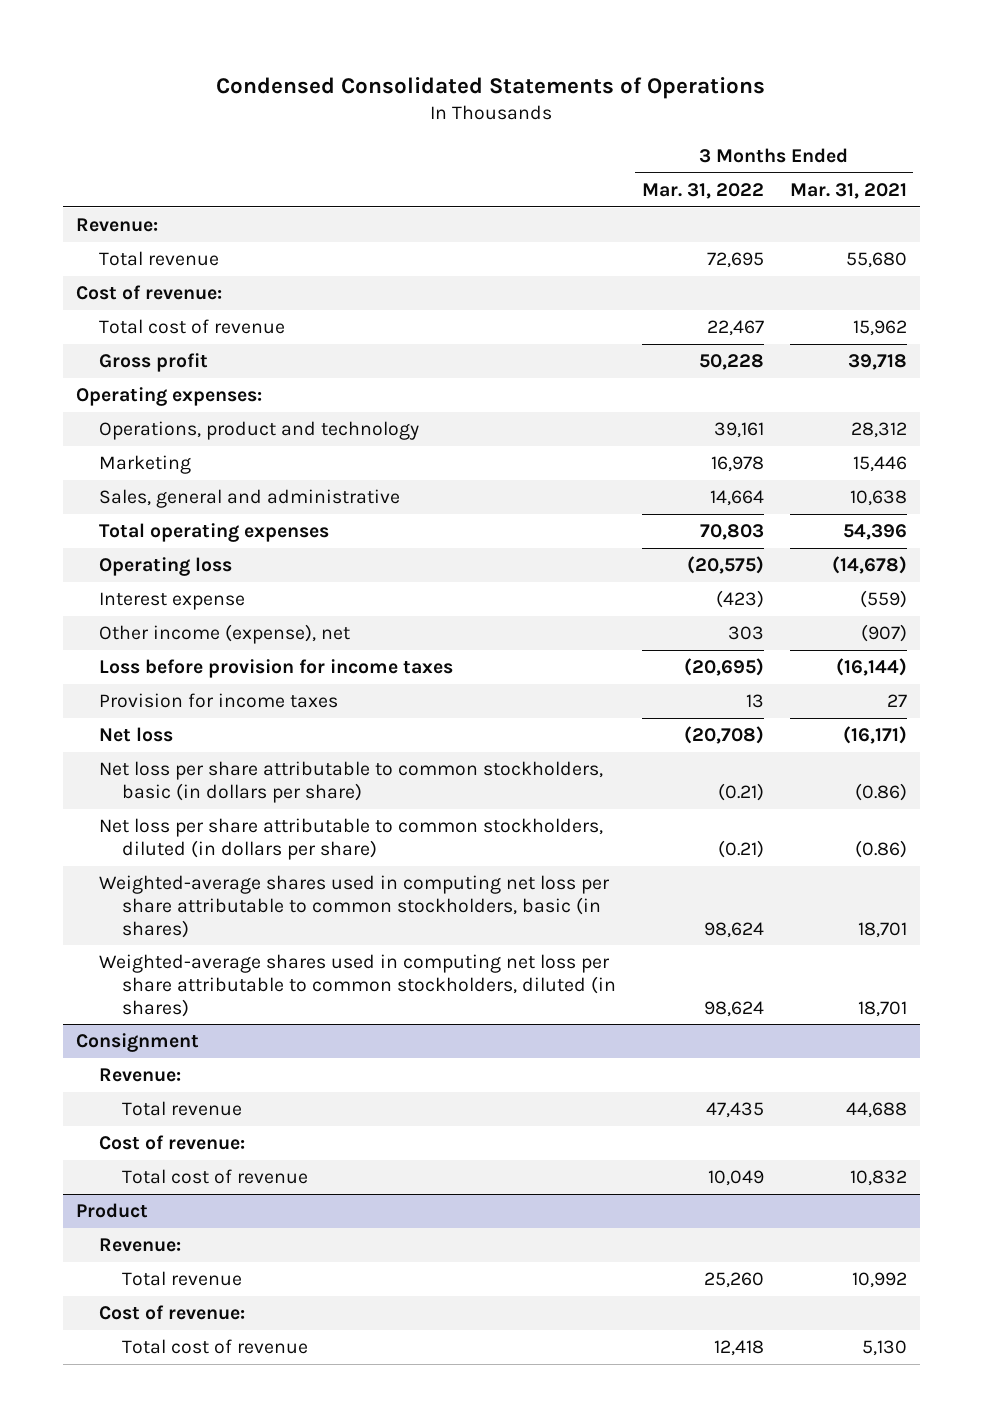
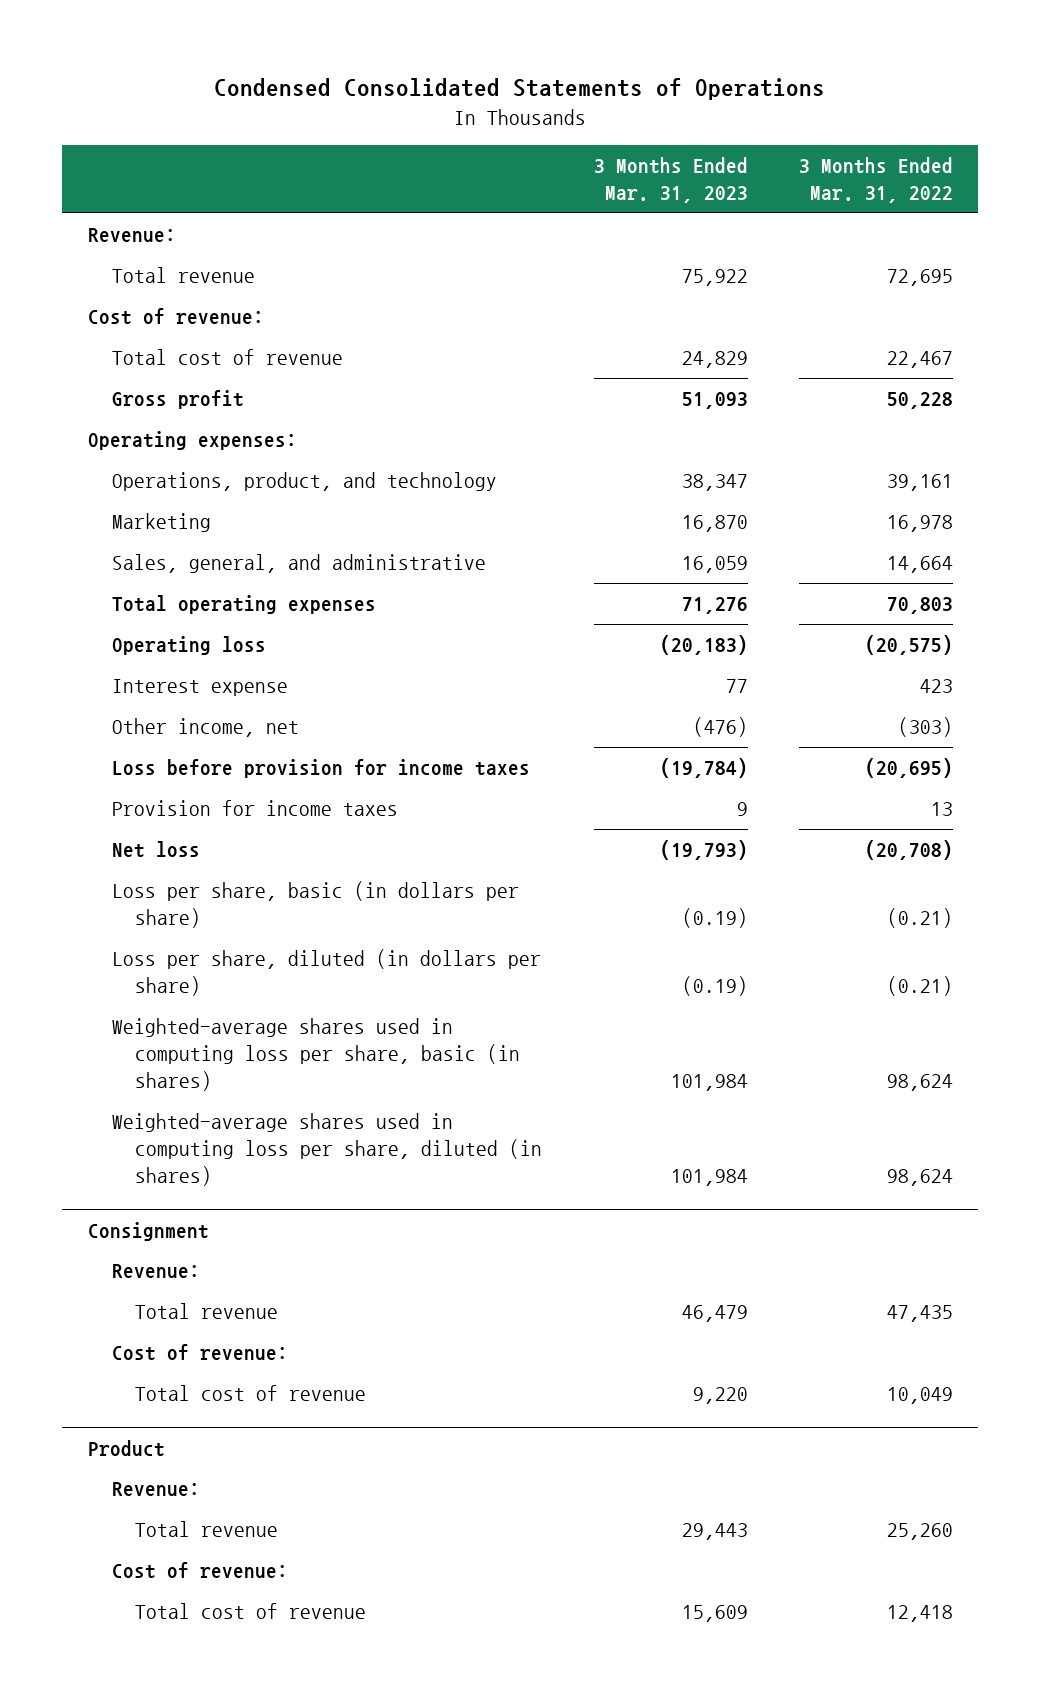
[789,182,907,199] Mar. 31, 2021 -> none
none -> [593,157,748,204] 3 Months Ended Mar. 31, 2023
[98,421,419,441] Operations, product and technology -> [111,472,497,492] Operations, product, and technology
[98,489,400,509] Sales, general and administrative -> [111,554,486,574] Sales, general, and administrative
[715,590,764,609] (423) -> [919,679,953,694] 423
[98,624,350,645] Other income (expense), net -> [111,718,299,738] Other income, net
[727,626,764,641] 303 -> [897,717,953,738] (303)
[98,761,603,803] Net loss per share attributable to common stockholders, basic (in dollars per share) -> [111,881,519,929] Loss per share, basic (in dollars per share)
[98,818,603,860] Net loss per share attributable to common stockholders, diluted (in dollars per share) -> [111,949,541,997] Loss per share, diluted (in dollars per share)
[98,875,610,938] Weighted-average shares used in computing net loss per share attributable to common stockholders, basic (in shares) -> [111,1018,521,1091] Weighted-average shares used in computing loss per share, basic (in shares)
[98,954,617,1017] Weighted-average shares used in computing net loss per share attributable to common stockholders, diluted (in shares) -> [111,1113,543,1186] Weighted-average shares used in computing loss per share, diluted (in shares)

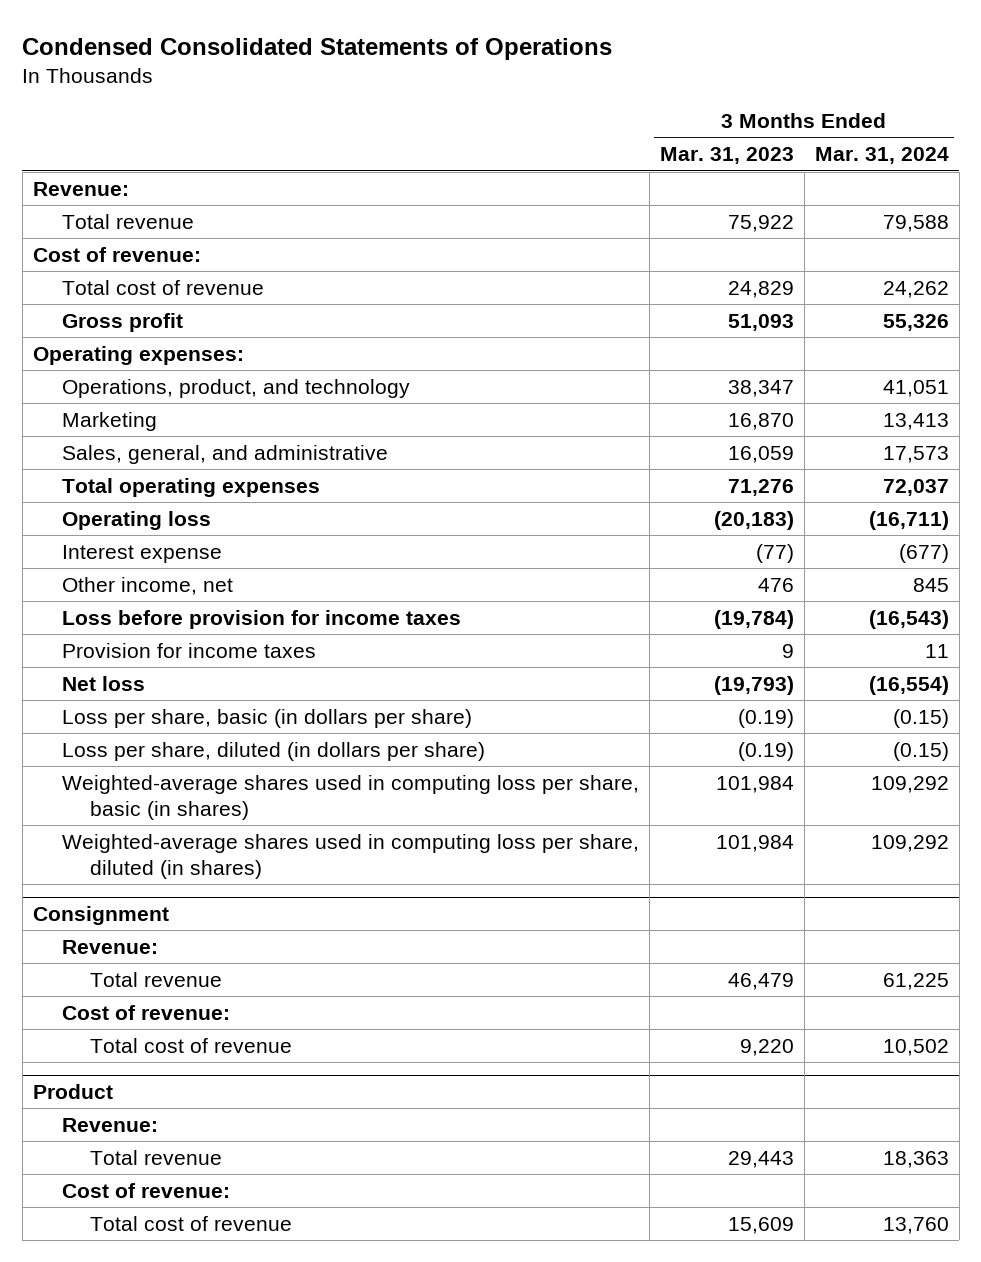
[798,157,953,204] 3 Months Ended Mar. 31, 2022 -> none
none -> [814,147,949,165] Mar. 31, 2024
[725,679,748,694] 77 -> [755,543,794,563] (77)
[692,717,748,738] (476) -> [757,577,794,592] 476

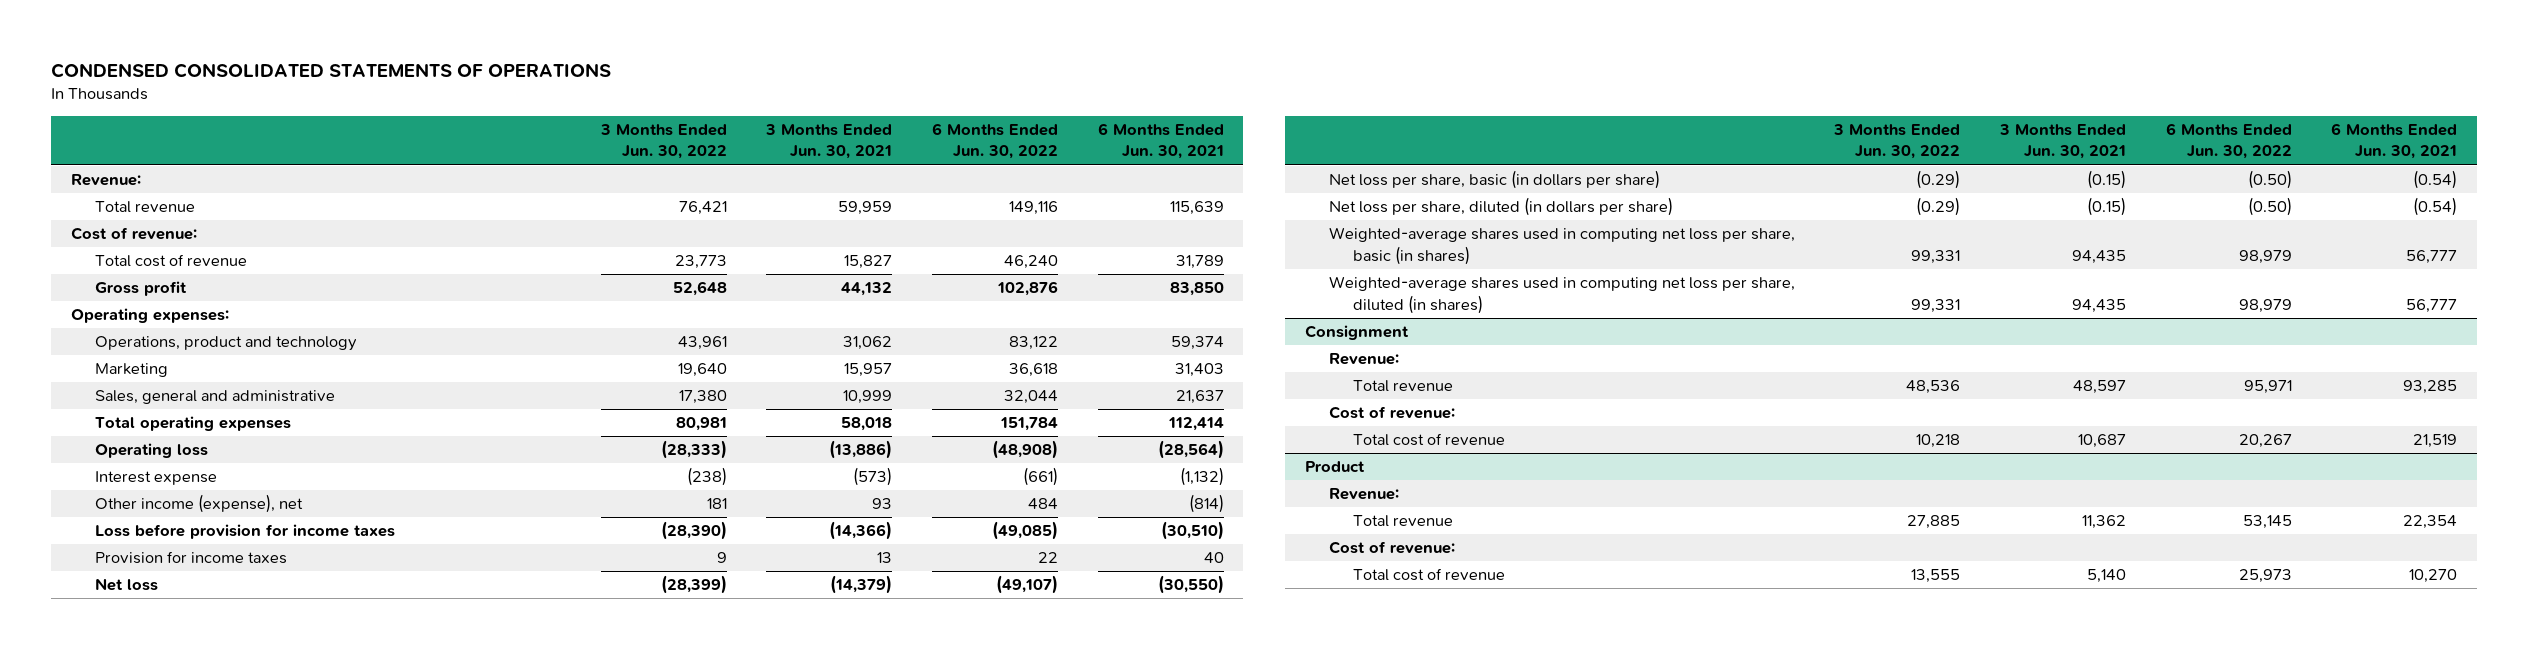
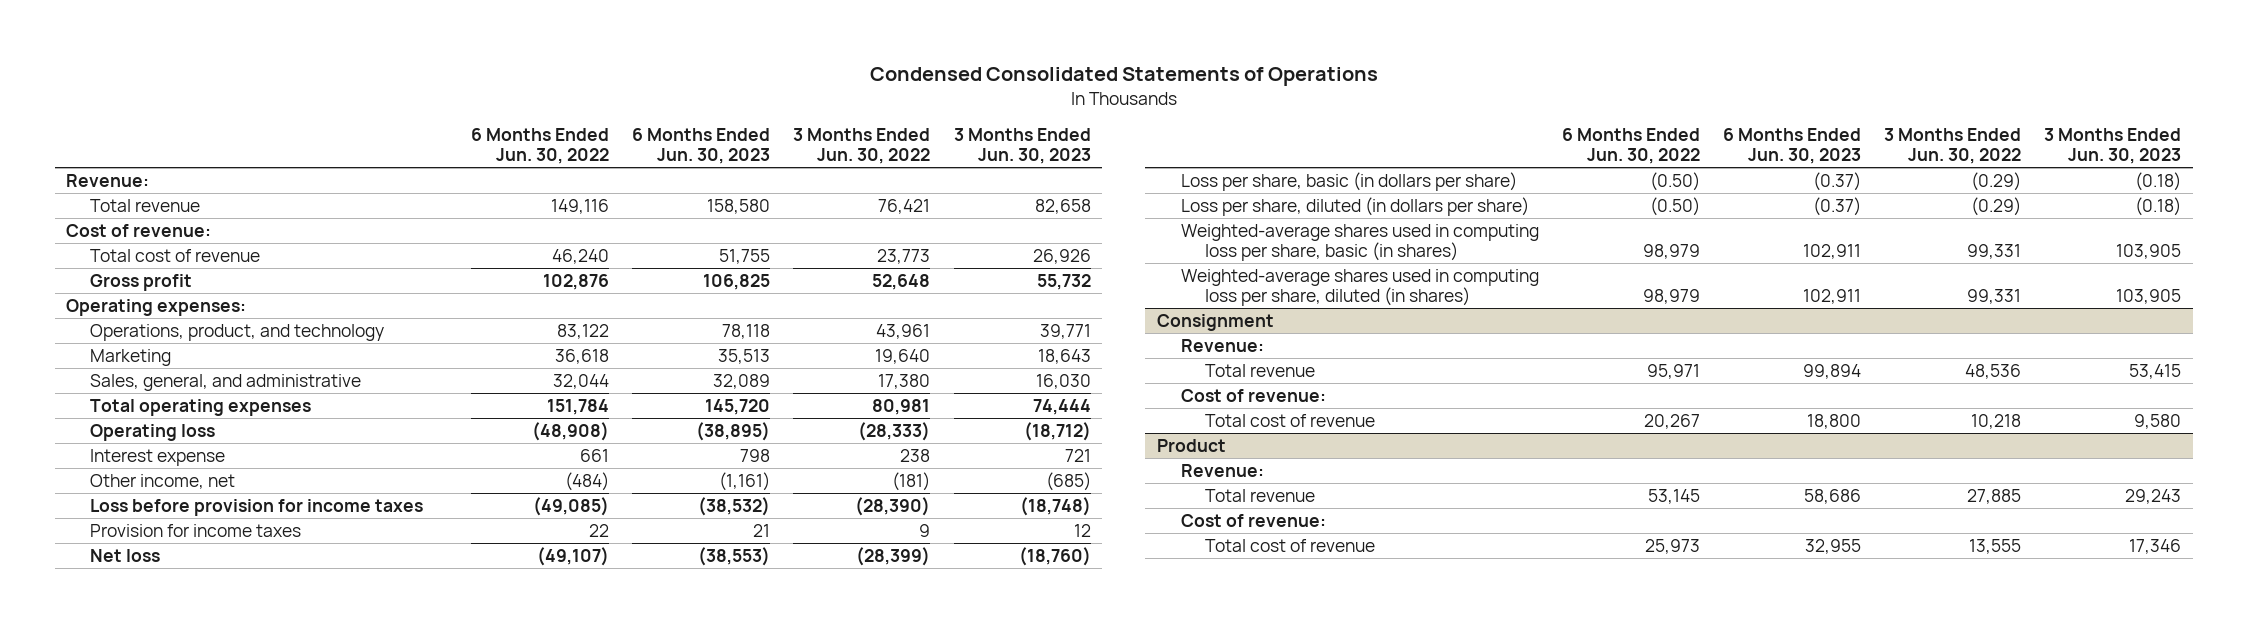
[51,62,612,78] CONDENSED CONSOLIDATED STATEMENTS OF OPERATIONS -> [869,67,1378,87] Condensed Consolidated Statements of Operations
[765,124,893,160] 3 Months Ended Jun. 30, 2021 -> none
[1097,123,1224,160] 6 Months Ended Jun. 30, 2021 -> none
none -> [632,127,771,165] 6 Months Ended Jun. 30, 2023
none -> [953,127,1091,165] 3 Months Ended Jun. 30, 2023
[95,336,358,352] Operations, product and technology -> [90,323,385,341] Operations, product, and technology
[95,390,336,405] Sales, general and administrative -> [90,373,362,391] Sales, general, and administrative
[686,467,727,487] (238) -> [900,448,931,462] 238
[1023,467,1059,487] (661) -> [580,448,610,462] 661
[95,494,304,514] Other income (expense), net -> [90,473,236,489] Other income, net
[706,498,727,510] 181 -> [892,471,931,491] (181)
[1028,498,1059,510] 484 -> [565,471,610,491] (484)
[1328,170,1660,190] Net loss per share, basic (in dollars per share) -> [1181,171,1518,191] Loss per share, basic (in dollars per share)
[1328,197,1673,217] Net loss per share, diluted (in dollars per share) -> [1181,196,1530,216] Loss per share, diluted (in dollars per share)
[1328,227,1795,265] Weighted-average shares used in computing net loss per share, basic (in shares) -> [1181,223,1540,262] Weighted-average shares used in computing loss per share, basic (in shares)
[1328,276,1795,314] Weighted-average shares used in computing net loss per share, diluted (in shares) -> [1181,268,1540,307] Weighted-average shares used in computing loss per share, diluted (in shares)

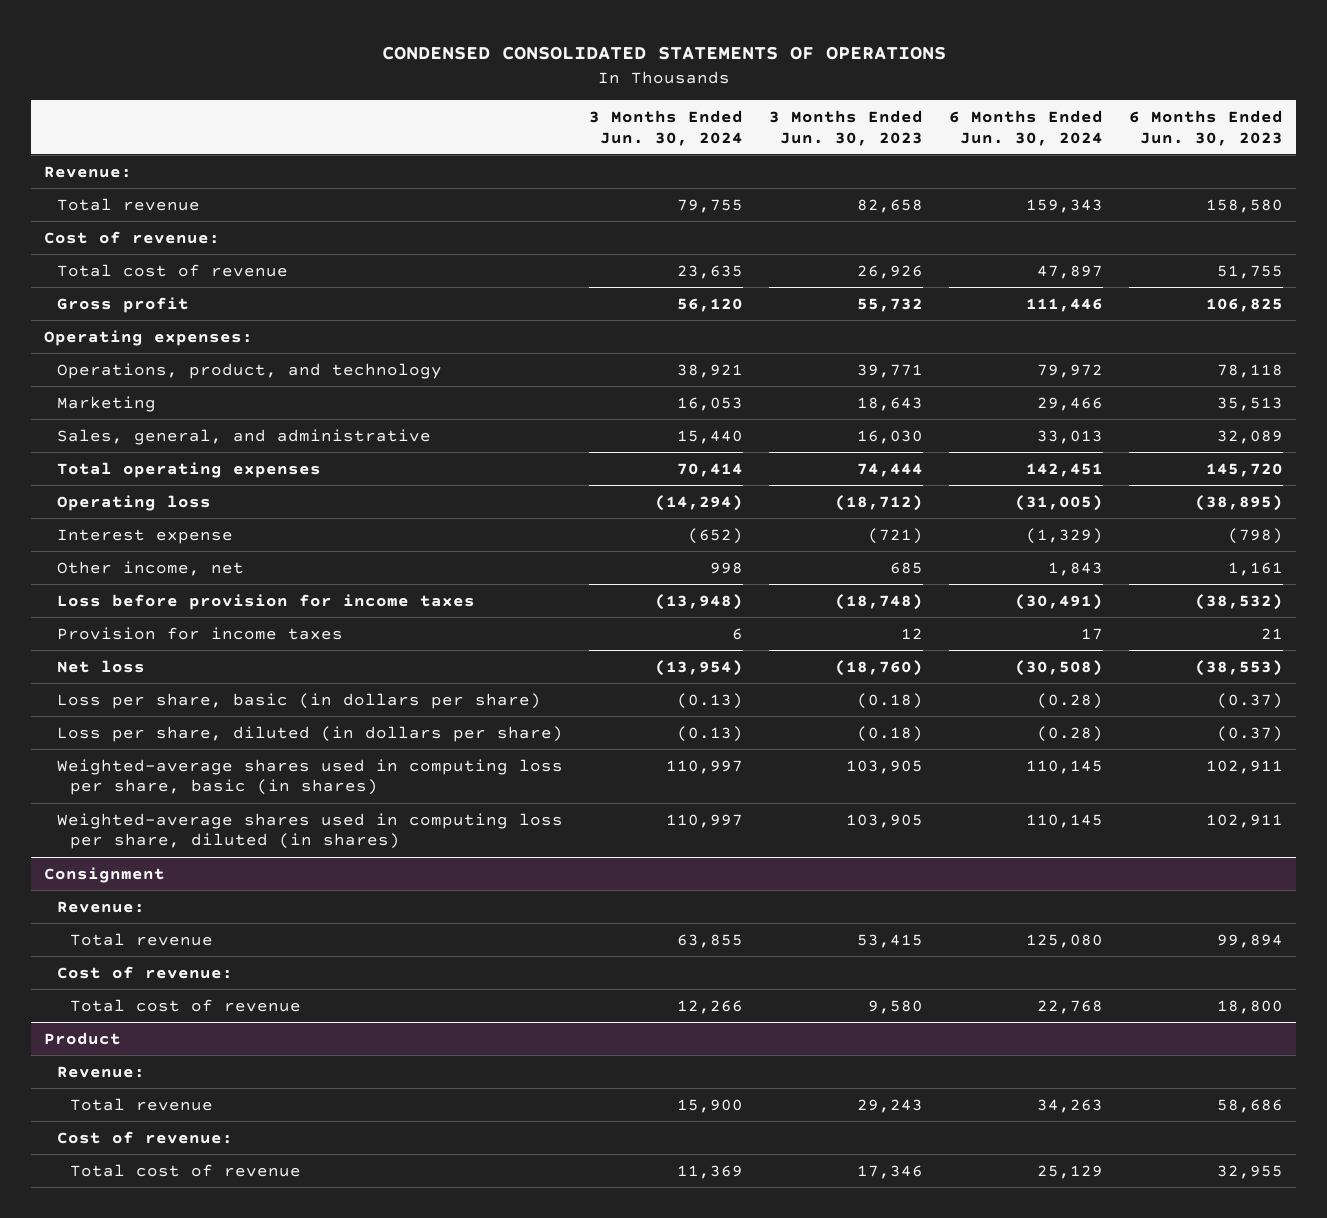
[869,67,1378,87] Condensed Consolidated Statements of Operations -> [381,45,946,60] CONDENSED CONSOLIDATED STATEMENTS OF OPERATIONS
[471,127,610,165] 6 Months Ended Jun. 30, 2022 -> none
[793,127,931,165] 3 Months Ended Jun. 30, 2022 -> none
none -> [589,109,744,146] 3 Months Ended Jun. 30, 2024
none -> [949,109,1104,146] 6 Months Ended Jun. 30, 2024
[740,448,771,462] 798 -> [1227,527,1283,544] (798)
[1064,448,1091,462] 721 -> [868,527,924,544] (721)
[719,471,771,491] (1,161) -> [1227,561,1283,576] 1,161
[1045,471,1091,491] (685) -> [890,561,924,574] 685

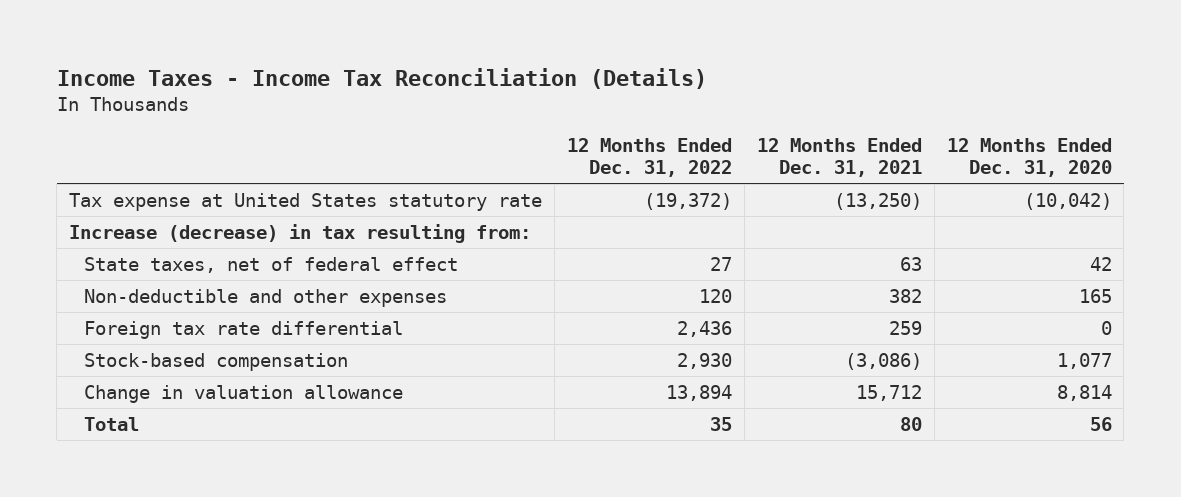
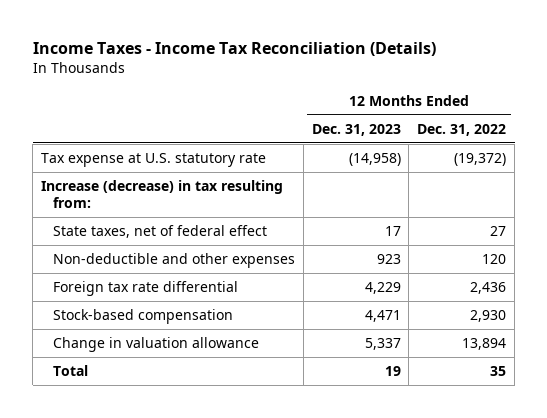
[756,138,922,177] 12 Months Ended Dec. 31, 2021 -> none
[946,138,1112,177] 12 Months Ended Dec. 31, 2020 -> none
none -> [311,123,401,136] Dec. 31, 2023
[69,192,543,211] Tax expense at United States statutory rate -> [40,153,266,168] Tax expense at U.S. statutory rate

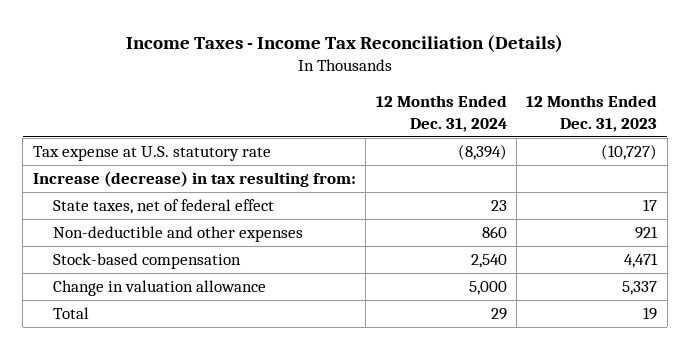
[417,123,507,136] Dec. 31, 2022 -> none
none -> [375,95,507,132] 12 Months Ended Dec. 31, 2024
[348,153,401,167] (14,958) -> [601,144,658,161] (10,727)
[52,281,238,297] Foreign tax rate differential -> none
[376,254,401,265] 923 -> [635,226,659,240] 921

